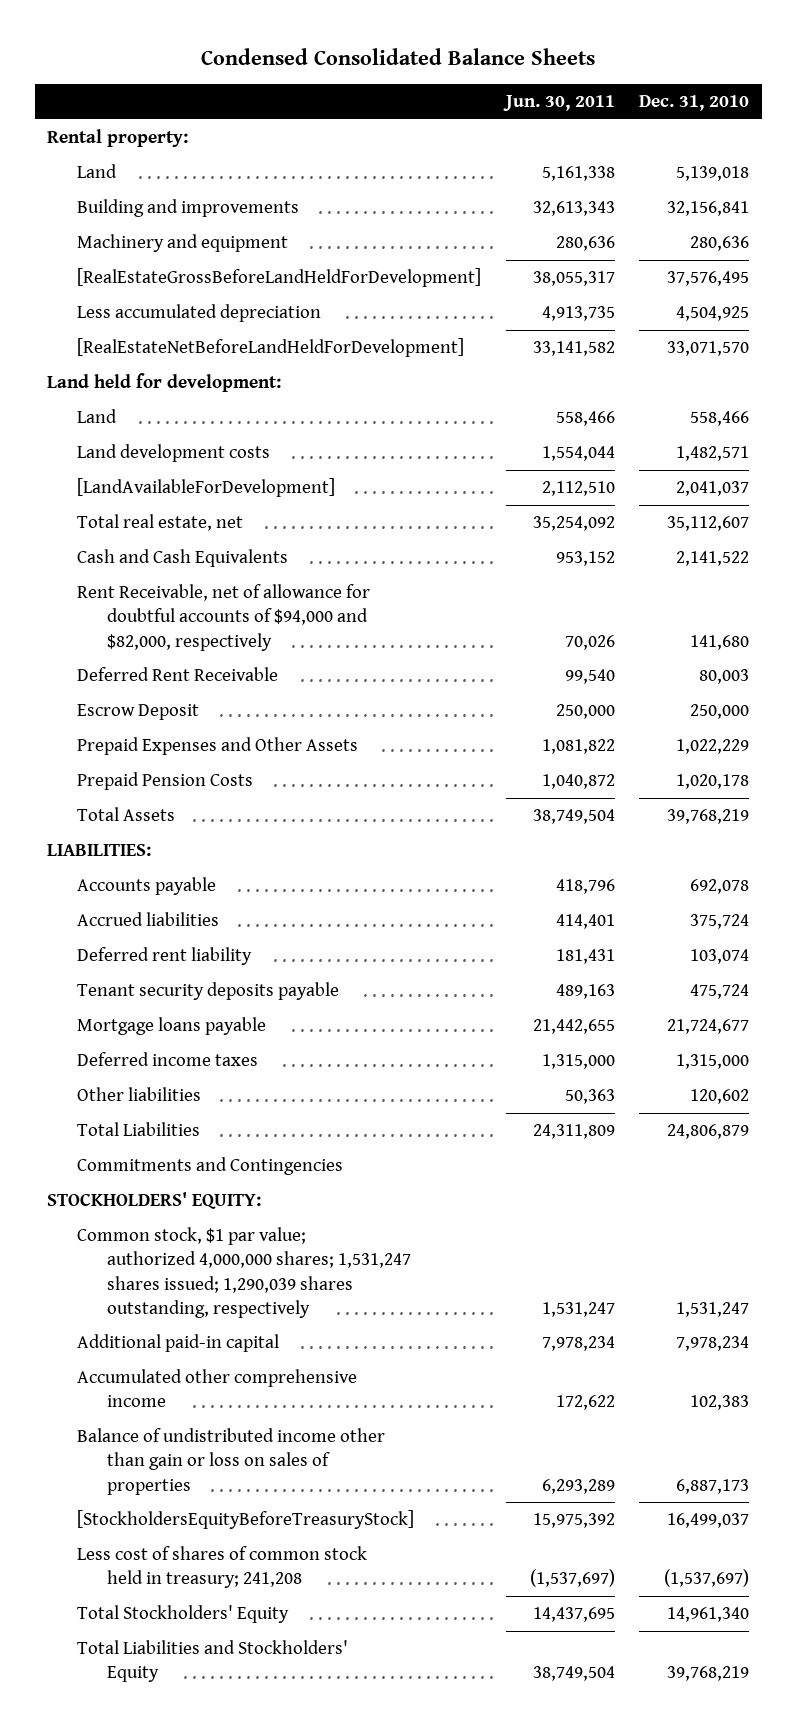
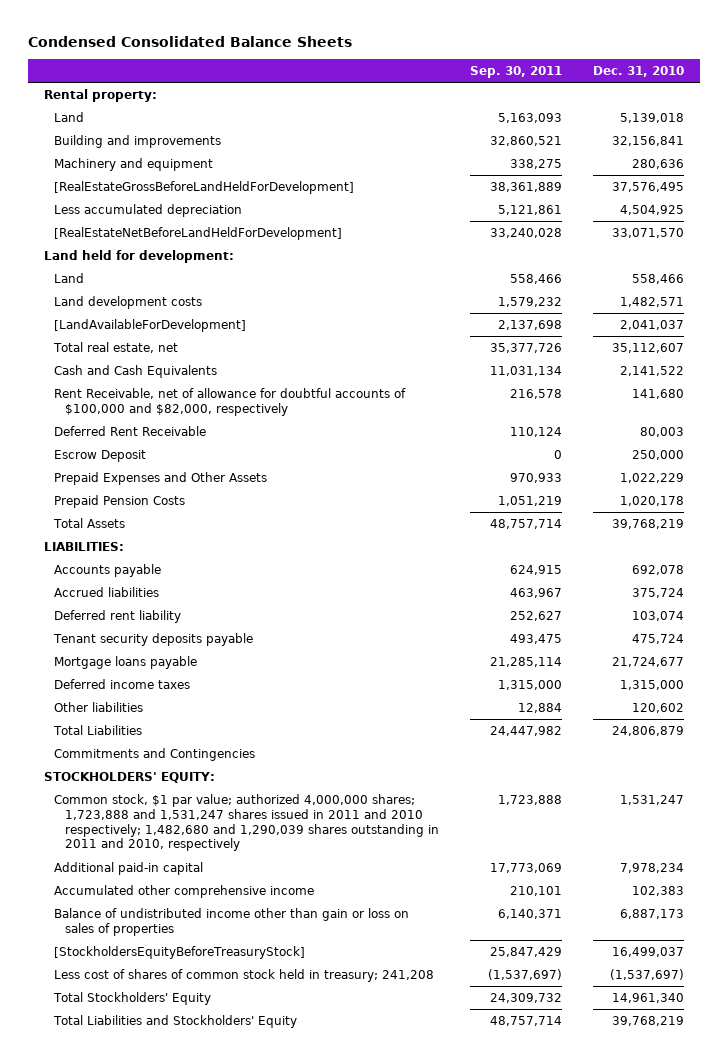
[502,95,615,112] Jun. 30, 2011 -> none
none -> [469,66,562,79] Sep. 30, 2011
[77,584,371,651] Rent Receivable, net of allowance for doubtful accounts of $94,000 and $82,000, respectively -> [54,387,407,416] Rent Receivable, net of allowance for doubtful accounts of $100,000 and $82,000, respectively
[77,1227,412,1319] Common stock, $1 par value; authorized 4,000,000 shares; 1,531,247 shares issued; 1,290,039 shares outstanding, respectively -> [54,793,439,852] Common stock, $1 par value; authorized 4,000,000 shares; 1,723,888 and 1,531,247 shares issued in 2011 and 2010 respectively; 1,482,680 and 1,290,039 shares outstanding in 2011 and 2010, respectively

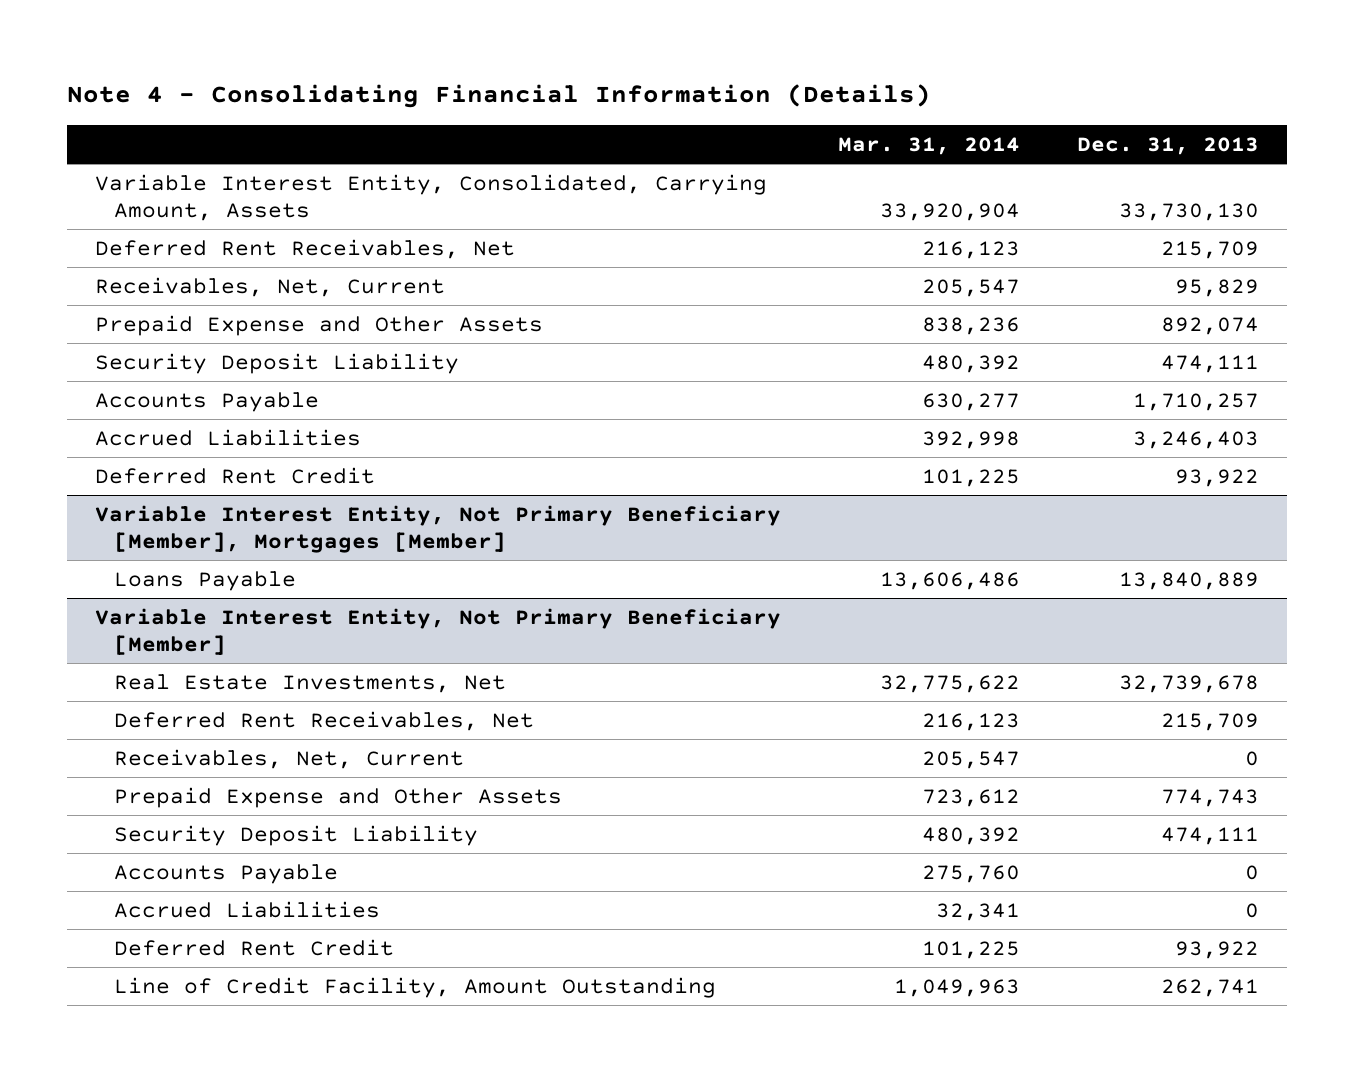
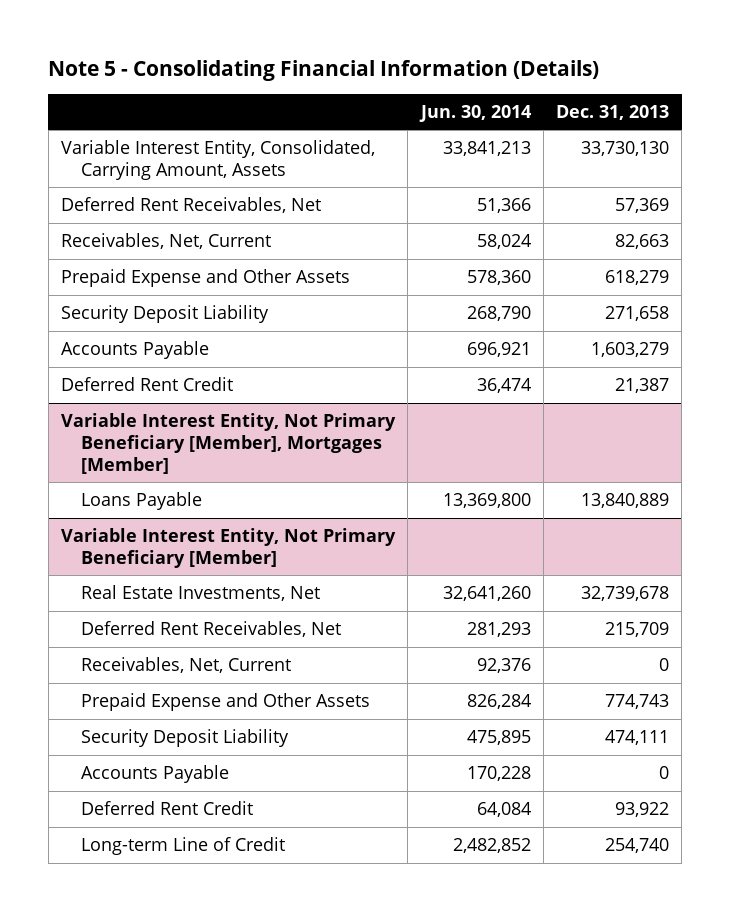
[66,84,931,109] Note 4 - Consolidating Financial Information (Details) -> [48,59,600,81] Note 5 - Consolidating Financial Information (Details)
[837,136,1020,155] Mar. 31, 2014 -> none
none -> [418,104,531,122] Jun. 30, 2014
[95,428,362,446] Accrued Liabilities -> none
[1160,240,1259,259] 215,709 -> [614,198,669,214] 57,369
[1174,278,1259,297] 95,829 -> [614,234,669,250] 82,663
[1160,316,1259,335] 892,074 -> [604,270,669,286] 618,279
[1160,354,1259,373] 474,111 -> [604,306,669,322] 271,658
[1132,392,1259,411] 1,710,257 -> [590,342,669,358] 1,603,279
[1174,468,1259,487] 93,922 -> [614,378,669,394] 21,387
[114,900,381,918] Accrued Liabilities -> none
[114,976,717,998] Line of Credit Facility, Amount Outstanding -> none
none -> [80,837,285,856] Long-term Line of Credit

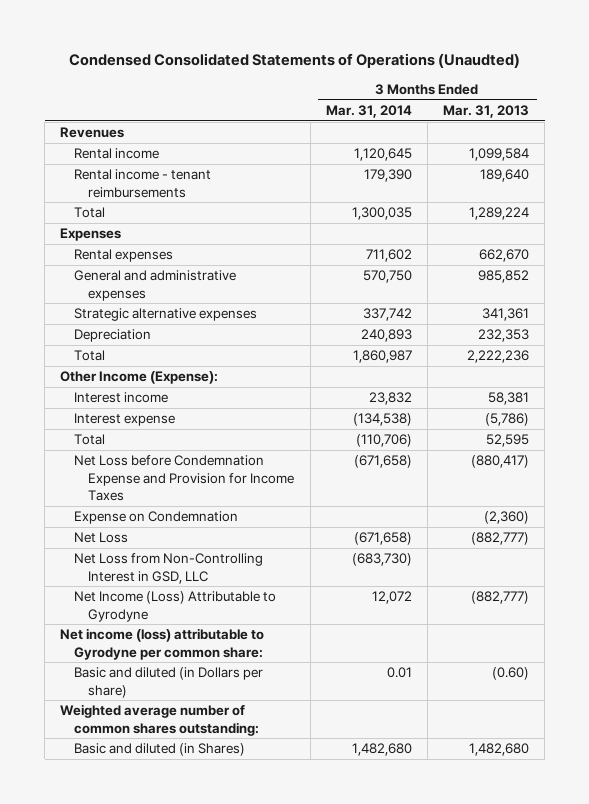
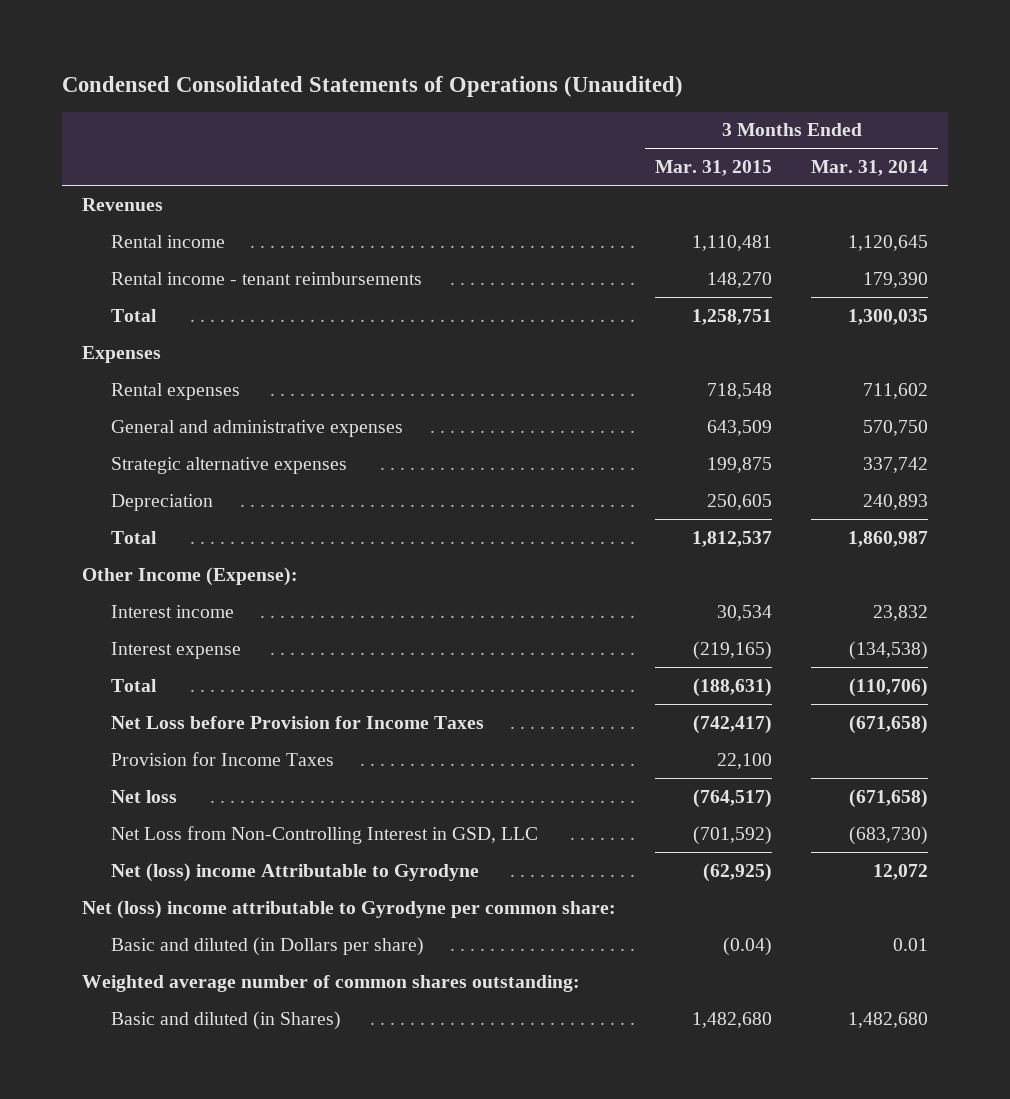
[68,53,520,69] Condensed Consolidated Statements of Operations (Unaudted) -> [61,76,683,98] Condensed Consolidated Statements of Operations (Unaudited)
[443,105,530,119] Mar. 31, 2013 -> none
none -> [654,160,772,177] Mar. 31, 2015
[74,511,239,525] Expense on Condemnation -> none
[74,455,295,501] Net Loss before Condemnation Expense and Provision for Income Taxes -> [110,715,484,729] Net Loss before Provision for Income Taxes
none -> [110,751,334,766] Provision for Income Taxes
[74,532,129,544] Net Loss -> [110,789,177,803] Net loss
[74,591,277,622] Net Income (Loss) Attributable to Gyrodyne -> [110,862,479,882] Net (loss) income Attributable to Gyrodyne
[60,628,265,660] Net income (loss) attributable to Gyrodyne per common share: -> [81,899,616,919] Net (loss) income attributable to Gyrodyne per common share:

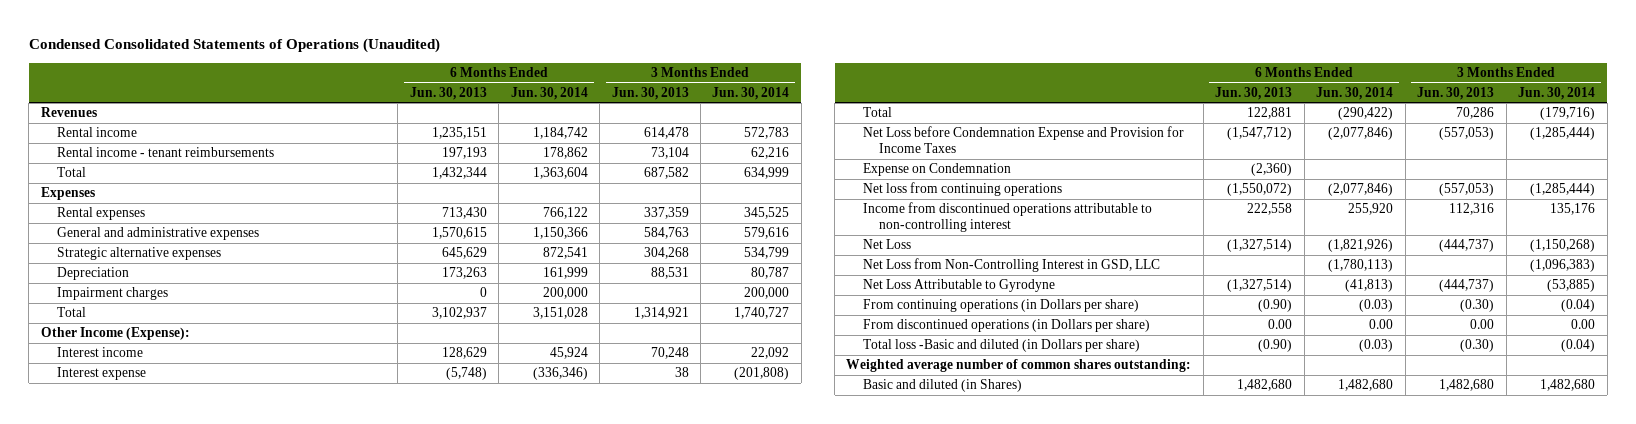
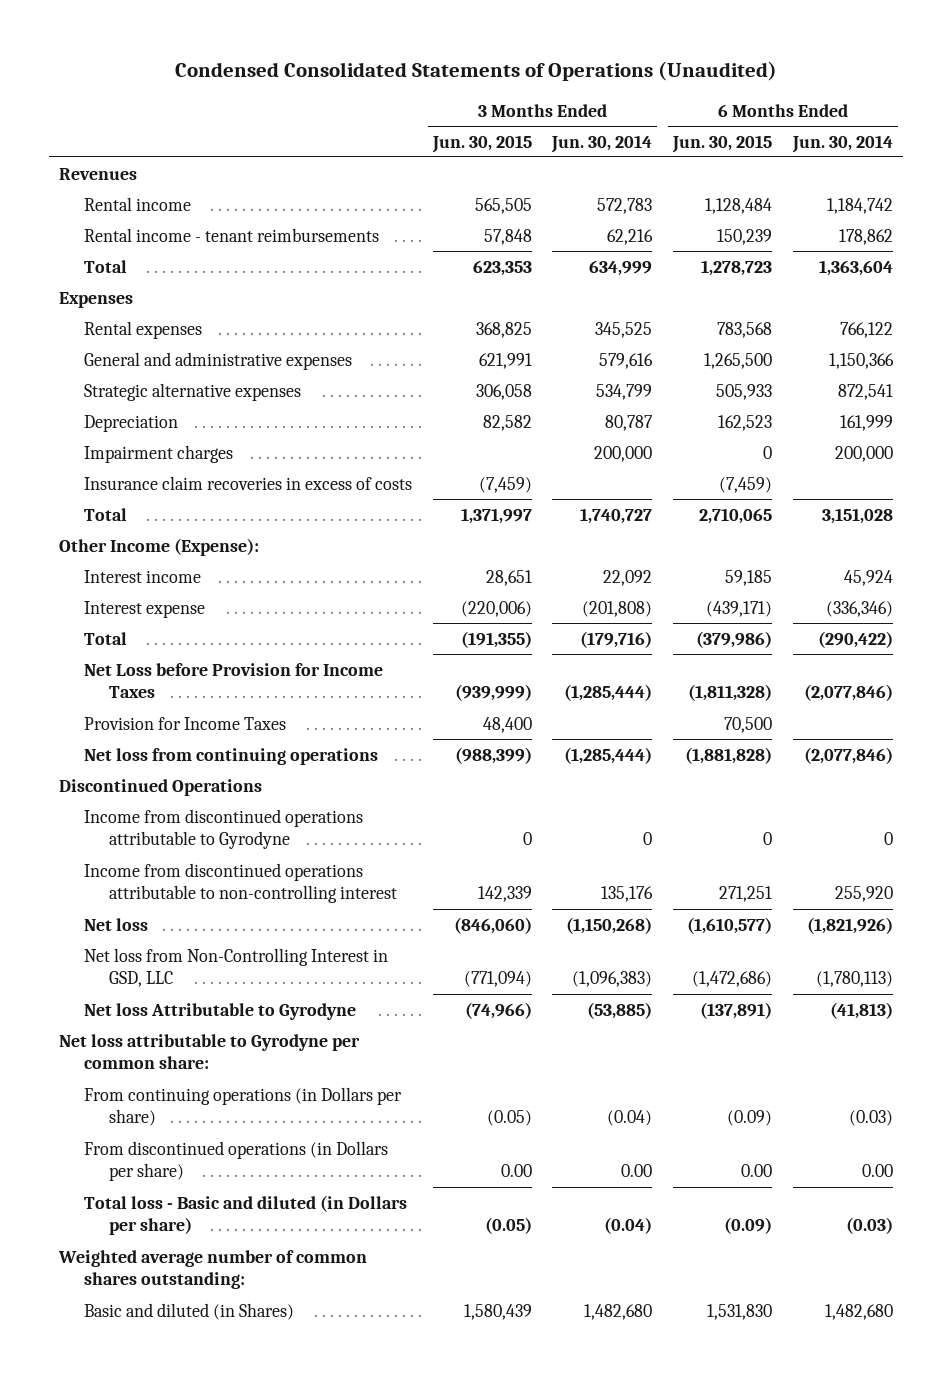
[409,86,487,100] Jun. 30, 2013 -> none
[611,86,689,100] Jun. 30, 2013 -> none
none -> [431,134,532,153] Jun. 30, 2015
none -> [671,134,772,153] Jun. 30, 2015
none -> [84,475,413,490] Insurance claim recoveries in excess of costs
[862,163,1011,177] Expense on Condemnation -> none
[862,126,1184,153] Net Loss before Condemnation Expense and Provision for Income Taxes -> [84,662,384,699] Net Loss before Provision for Income Taxes
none -> [84,716,287,730] Provision for Income Taxes
none -> [59,778,263,796] Discontinued Operations
none -> [84,808,364,850] Income from discontinued operations attributable to Gyrodyne
[862,239,911,250] Net Loss -> [84,917,149,931] Net loss
[862,258,1160,273] Net Loss from Non-Controlling Interest in GSD, LLC -> [84,947,389,988] Net loss from Non-Controlling Interest in GSD, LLC
[862,279,1055,293] Net Loss Attributable to Gyrodyne -> [84,1002,357,1020] Net loss Attributable to Gyrodyne
none -> [59,1033,361,1070] Net loss attributable to Gyrodyne per common share:
[862,339,1140,353] Total loss -Basic and diluted (in Dollars per share) -> [84,1194,408,1236] Total loss - Basic and diluted (in Dollars per share)

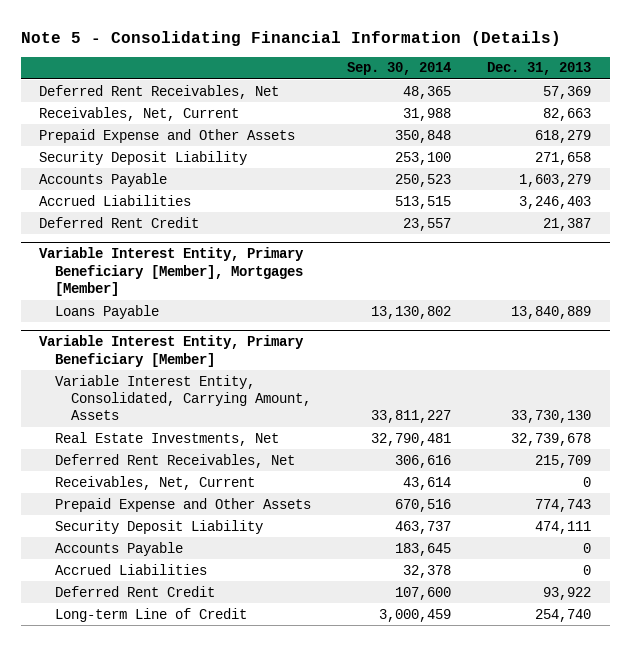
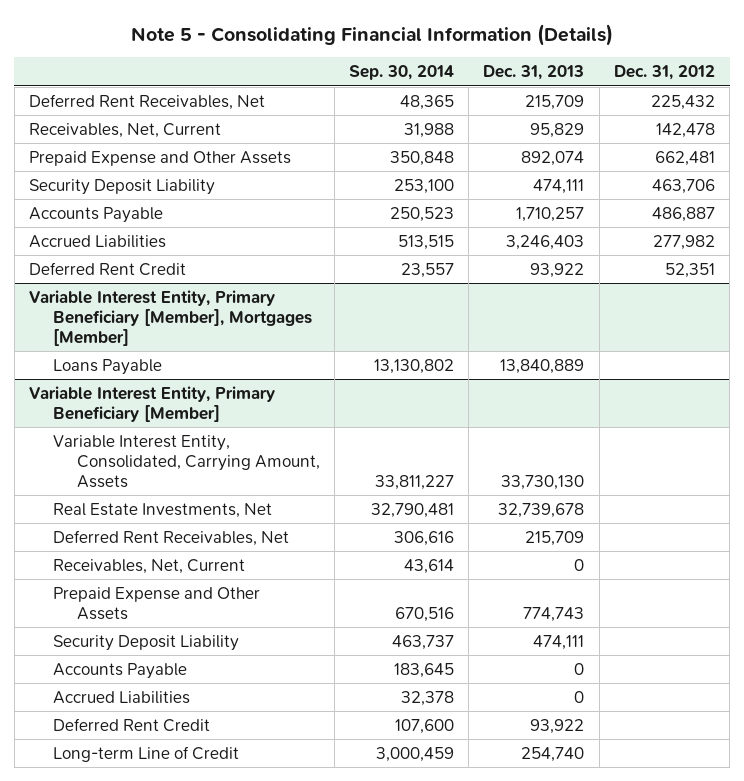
none -> [613,65,715,81] Dec. 31, 2012
[543,85,592,99] 57,369 -> [525,94,585,110] 215,709
[543,107,592,121] 82,663 -> [530,122,585,138] 95,829
[535,129,592,143] 618,279 -> [521,150,585,166] 892,074
[535,151,592,165] 271,658 -> [533,178,585,194] 474,111
[519,173,592,187] 1,603,279 -> [516,206,585,222] 1,710,257
[543,217,592,231] 21,387 -> [530,262,585,278] 93,922

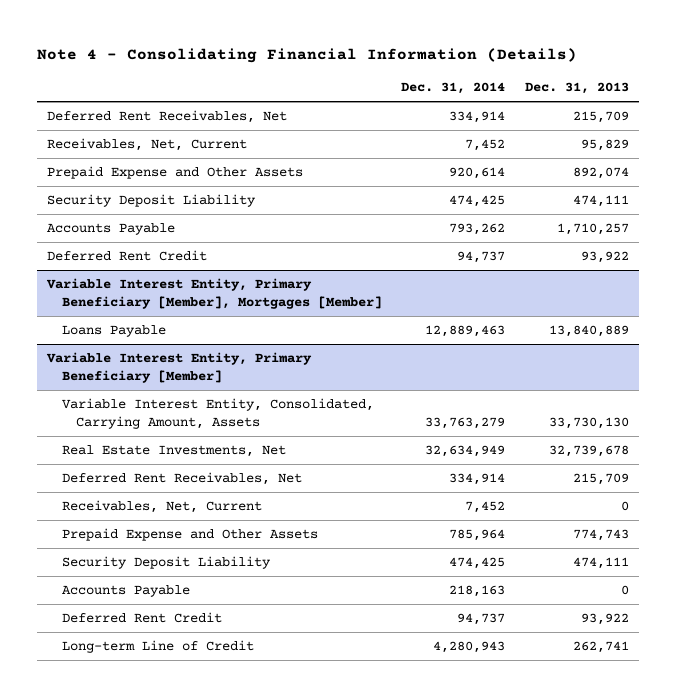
[130,23,613,46] Note 5 - Consolidating Financial Information (Details) -> [37,48,578,64] Note 4 - Consolidating Financial Information (Details)
[348,65,454,81] Sep. 30, 2014 -> none
[613,65,715,81] Dec. 31, 2012 -> none
none -> [401,82,506,95] Dec. 31, 2014
[28,234,166,248] Accrued Liabilities -> none
[52,690,190,704] Accrued Liabilities -> none
[521,746,585,762] 254,740 -> [572,641,629,654] 262,741

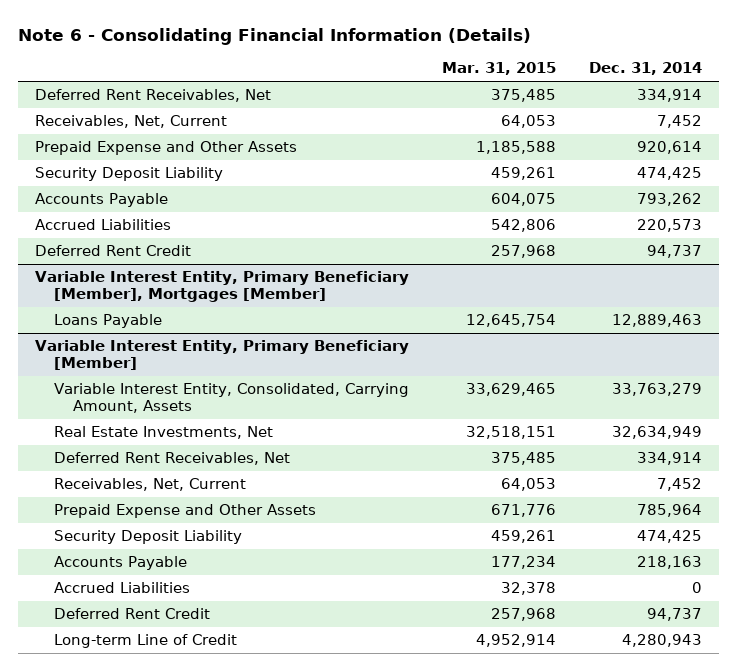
[37,48,578,64] Note 4 - Consolidating Financial Information (Details) -> [18,27,532,45] Note 6 - Consolidating Financial Information (Details)
[524,82,629,95] Dec. 31, 2013 -> none
none -> [442,62,557,76] Mar. 31, 2015
none -> [34,219,171,231] Accrued Liabilities
none -> [53,582,190,594] Accrued Liabilities

